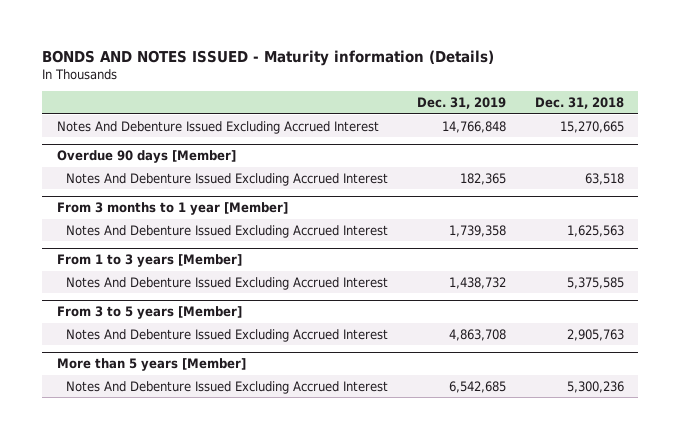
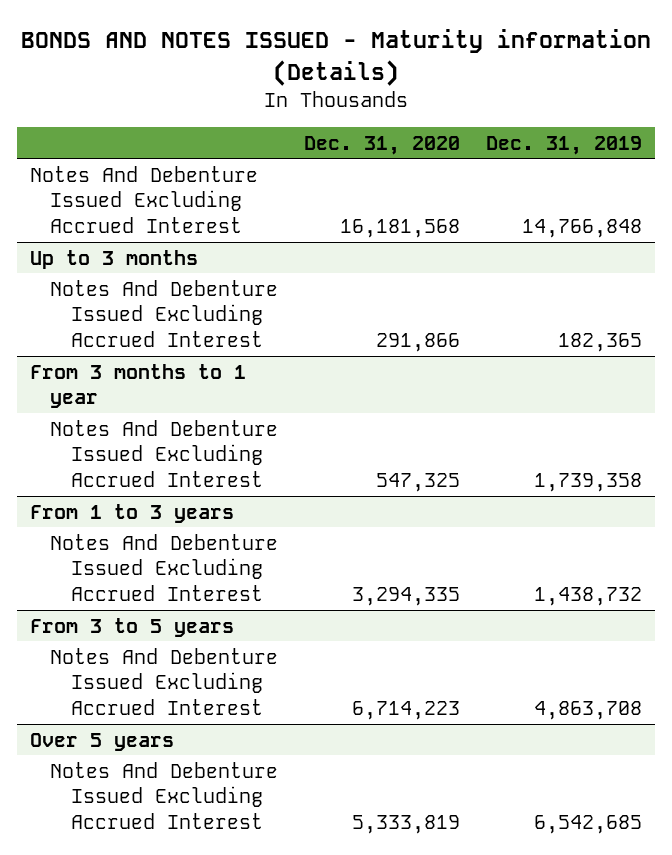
[534,97,624,110] Dec. 31, 2018 -> none
none -> [304,135,461,155] Dec. 31, 2020
[56,150,236,164] Overdue 90 days [Member] -> [29,249,198,269] Up to 3 months
[56,202,288,216] From 3 months to 1 year [Member] -> [29,363,246,409] From 3 months to 1 year
[56,254,242,268] From 1 to 3 years [Member] -> [29,503,234,523] From 1 to 3 years
[56,306,242,320] From 3 to 5 years [Member] -> [29,617,234,637] From 3 to 5 years
[56,358,246,372] More than 5 years [Member] -> [29,732,174,751] Over 5 years

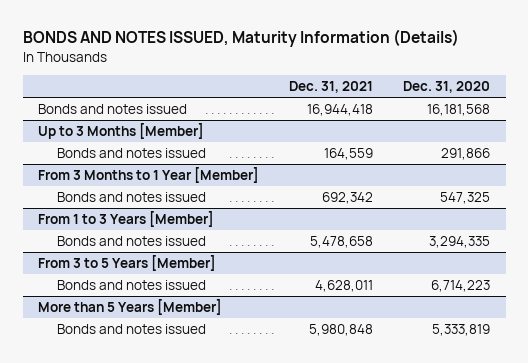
[20,29,651,86] BONDS AND NOTES ISSUED - Maturity information (Details) -> [22,29,459,48] BONDS AND NOTES ISSUED, Maturity Information (Details)
[485,135,642,155] Dec. 31, 2019 -> none
none -> [289,81,374,94] Dec. 31, 2021
[29,165,258,234] Notes And Debenture Issued Excluding Accrued Interest -> [37,104,187,115] Bonds and notes issued
[29,249,198,269] Up to 3 months -> [37,123,204,140] Up to 3 Months [Member]
[50,279,279,348] Notes And Debenture Issued Excluding Accrued Interest -> [57,148,207,159] Bonds and notes issued
[29,363,246,409] From 3 months to 1 year -> [37,167,259,184] From 3 Months to 1 Year [Member]
[50,419,279,488] Notes And Debenture Issued Excluding Accrued Interest -> [57,192,207,203] Bonds and notes issued
[29,503,234,523] From 1 to 3 years -> [37,211,214,228] From 1 to 3 Years [Member]
[50,533,279,602] Notes And Debenture Issued Excluding Accrued Interest -> [57,236,207,247] Bonds and notes issued
[29,617,234,637] From 3 to 5 years -> [37,255,216,272] From 3 to 5 Years [Member]
[50,647,279,716] Notes And Debenture Issued Excluding Accrued Interest -> [57,280,207,291] Bonds and notes issued
[29,732,174,751] Over 5 years -> [37,299,222,316] More than 5 Years [Member]
[50,761,279,830] Notes And Debenture Issued Excluding Accrued Interest -> [57,324,207,335] Bonds and notes issued

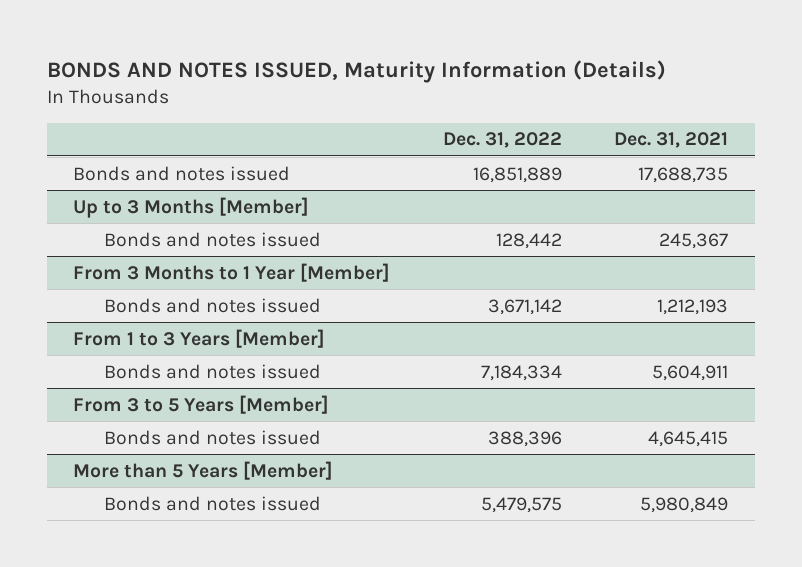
[403,81,491,94] Dec. 31, 2020 -> none
none -> [442,132,562,149] Dec. 31, 2022
[307,104,374,117] 16,944,418 -> [638,166,729,183] 17,688,735
[324,148,374,161] 164,559 -> [659,232,729,249] 245,367
[322,192,374,205] 692,342 -> [657,298,729,315] 1,212,193
[310,236,374,249] 5,478,658 -> [652,364,729,381] 5,604,911
[315,280,374,293] 4,628,011 -> [648,430,729,447] 4,645,415
[309,324,374,337] 5,980,848 -> [640,496,729,513] 5,980,849

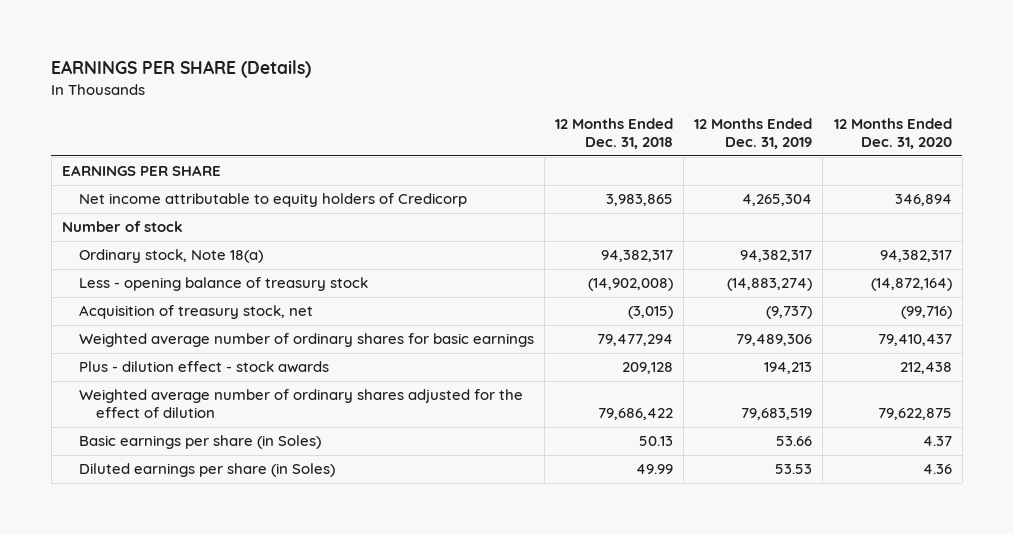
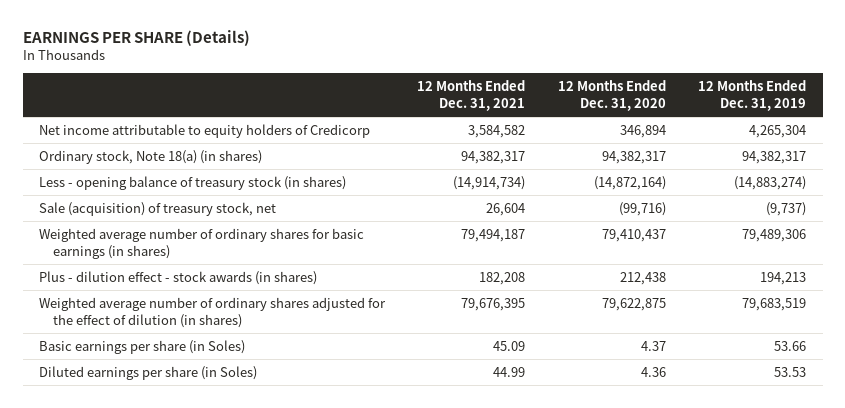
[555,117,674,150] 12 Months Ended Dec. 31, 2018 -> none
none -> [417,79,526,111] 12 Months Ended Dec. 31, 2021
[61,165,221,177] EARNINGS PER SHARE -> none
[61,221,183,233] Number of stock -> none
[79,249,264,264] Ordinary stock, Note 18(a) -> [38,149,262,164] Ordinary stock, Note 18(a) (in shares)
[79,277,369,292] Less - opening balance of treasury stock -> [38,175,346,190] Less - opening balance of treasury stock (in shares)
[79,305,314,320] Acquisition of treasury stock, net -> [38,201,276,216] Sale (acquisition) of treasury stock, net
[79,333,535,348] Weighted average number of ordinary shares for basic earnings -> [38,227,364,259] Weighted average number of ordinary shares for basic earnings (in shares)
[79,361,330,374] Plus - dilution effect - stock awards -> [38,270,317,285] Plus - dilution effect - stock awards (in shares)
[79,389,524,419] Weighted average number of ordinary shares adjusted for the effect of dilution -> [38,296,386,328] Weighted average number of ordinary shares adjusted for the effect of dilution (in shares)

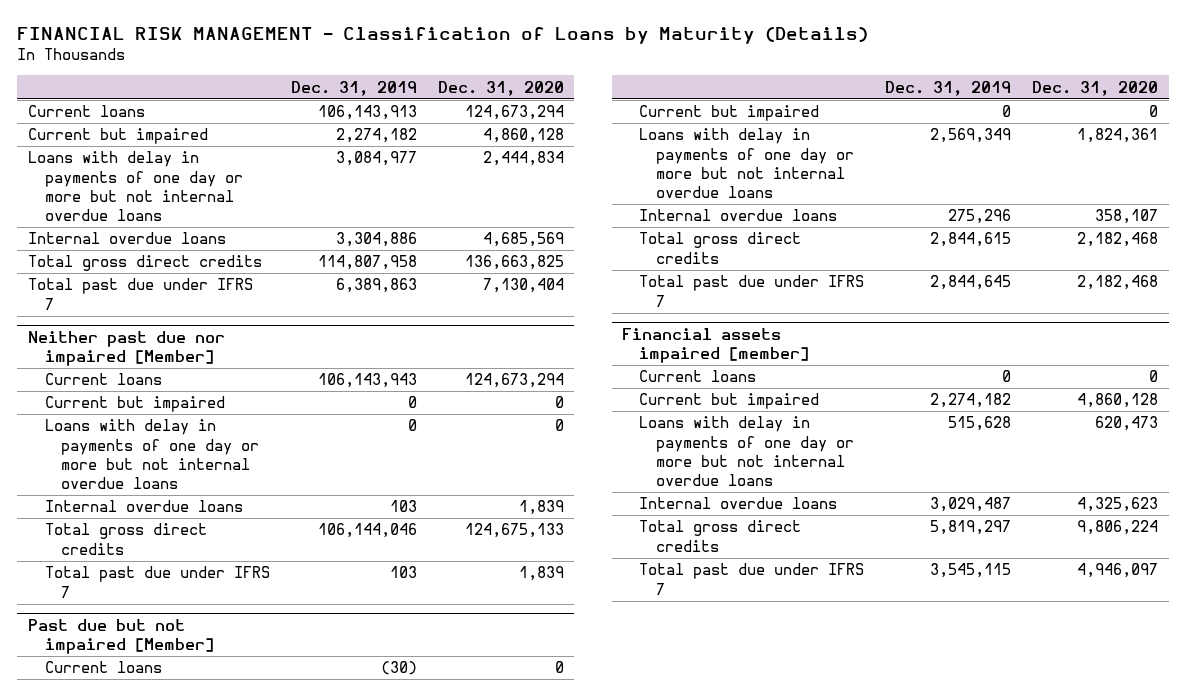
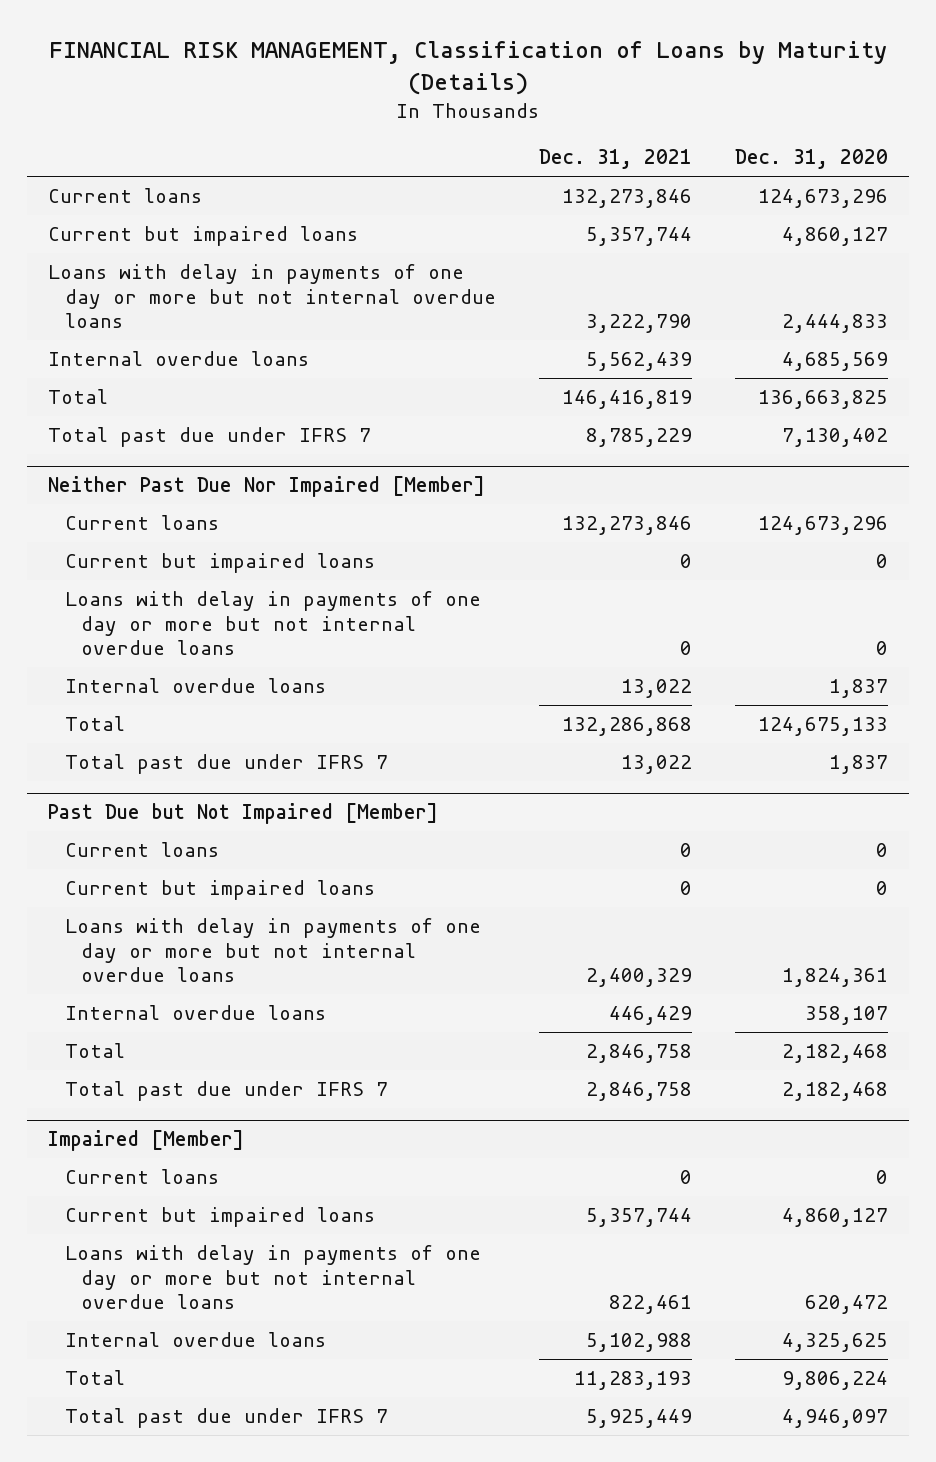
[17,27,869,45] FINANCIAL RISK MANAGEMENT - Classification of Loans by Maturity (Details) -> [48,41,887,96] FINANCIAL RISK MANAGEMENT, Classification of Loans by Maturity (Details)
[290,80,417,96] Dec. 31, 2019 -> none
none -> [538,149,692,170] Dec. 31, 2021
[464,105,564,121] 124,673,294 -> [757,188,888,208] 124,673,296
[27,128,208,145] Current but impaired -> [48,225,359,246] Current but impaired loans
[482,128,564,144] 4,860,128 -> [781,226,888,246] 4,860,127
[482,151,564,167] 2,444,834 -> [781,314,888,334] 2,444,833
[27,255,262,272] Total gross direct credits -> [48,388,109,404] Total
[482,278,564,294] 7,130,404 -> [781,427,888,447] 7,130,402
[27,331,225,367] Neither past due nor impaired [Member] -> [48,476,486,498] Neither Past Due Nor Impaired [Member]
[464,373,564,389] 124,673,294 -> [757,515,888,535] 124,673,296
[44,396,225,413] Current but impaired -> [64,552,375,573] Current but impaired loans
[518,500,564,516] 1,839 -> [828,678,888,698] 1,837
[44,523,207,555] Total gross direct credits -> [64,715,125,731] Total
[518,566,564,582] 1,839 -> [828,754,888,774] 1,837
[27,619,214,655] Past due but not impaired [Member] -> [48,803,439,825] Past Due but Not Impaired [Member]
[639,105,820,122] Current but impaired -> [64,879,375,900] Current but impaired loans
[639,232,802,264] Total gross direct credits -> [64,1042,125,1058] Total
[622,328,810,364] Financial assets impaired [member] -> [48,1130,245,1152] Impaired [Member]
[639,393,820,410] Current but impaired -> [64,1206,375,1227] Current but impaired loans
[1077,393,1159,409] 4,860,128 -> [781,1207,888,1227] 4,860,127
[1095,416,1159,432] 620,473 -> [804,1295,888,1315] 620,472
[1077,497,1159,513] 4,325,623 -> [781,1332,888,1352] 4,325,625
[639,520,802,552] Total gross direct credits -> [64,1369,125,1385] Total

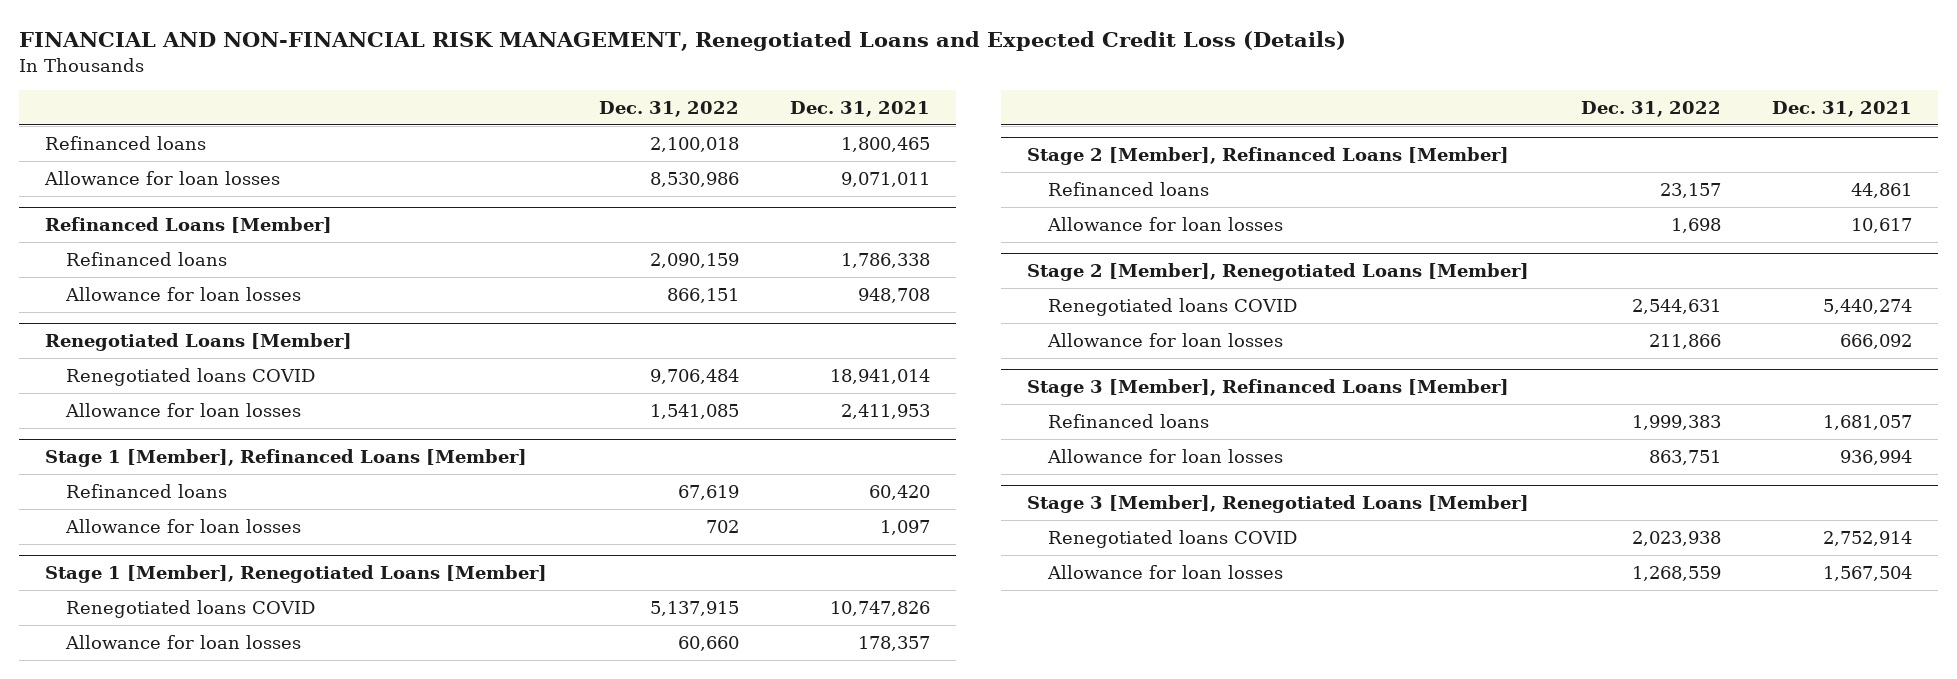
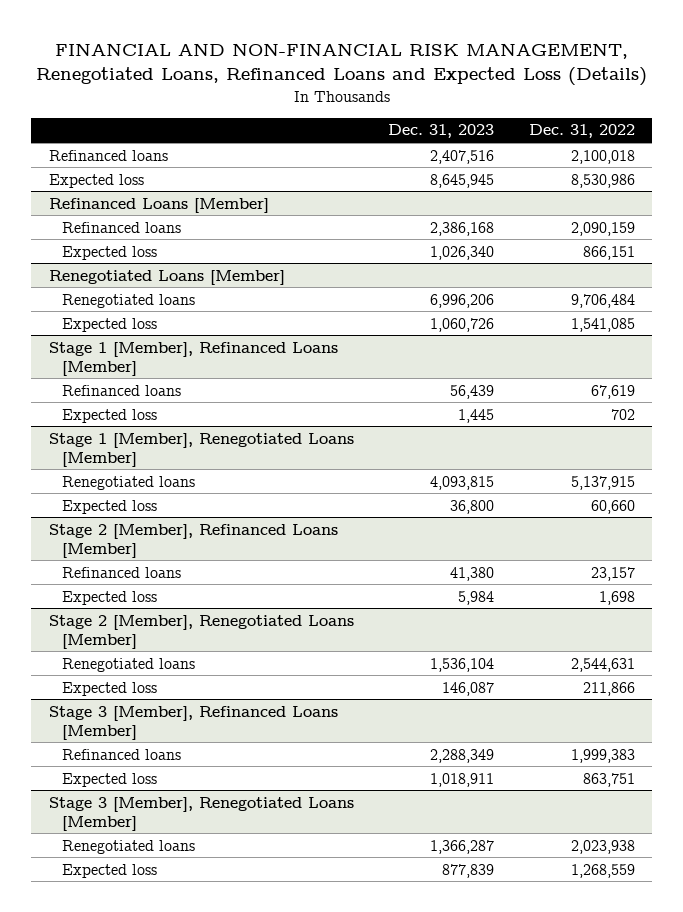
[19,31,1347,52] FINANCIAL AND NON-FINANCIAL RISK MANAGEMENT, Renegotiated Loans and Expected Credit Loss (Details) -> [35,42,647,87] FINANCIAL AND NON-FINANCIAL RISK MANAGEMENT, Renegotiated Loans, Refinanced Loans and Expected Loss (Details)
[790,100,931,117] Dec. 31, 2021 -> none
none -> [388,124,495,139] Dec. 31, 2023
[44,171,281,186] Allowance for loan losses -> [48,173,144,188] Expected loss
[65,287,302,302] Allowance for loan losses -> [61,245,157,260] Expected loss
[66,368,316,387] Renegotiated loans COVID -> [61,293,195,308] Renegotiated loans
[65,403,302,418] Allowance for loan losses -> [61,317,157,332] Expected loss
[65,519,302,534] Allowance for loan losses -> [61,408,157,423] Expected loss
[66,600,316,619] Renegotiated loans COVID -> [61,475,195,490] Renegotiated loans
[65,635,302,650] Allowance for loan losses -> [61,499,157,514] Expected loss
[1047,217,1284,232] Allowance for loan losses -> [61,590,157,605] Expected loss
[1048,298,1298,317] Renegotiated loans COVID -> [61,657,195,672] Renegotiated loans
[1047,333,1284,348] Allowance for loan losses -> [61,681,157,696] Expected loss
[1047,449,1284,464] Allowance for loan losses -> [61,772,157,787] Expected loss
[1048,530,1298,549] Renegotiated loans COVID -> [61,839,195,854] Renegotiated loans
[1047,565,1284,580] Allowance for loan losses -> [61,863,157,878] Expected loss

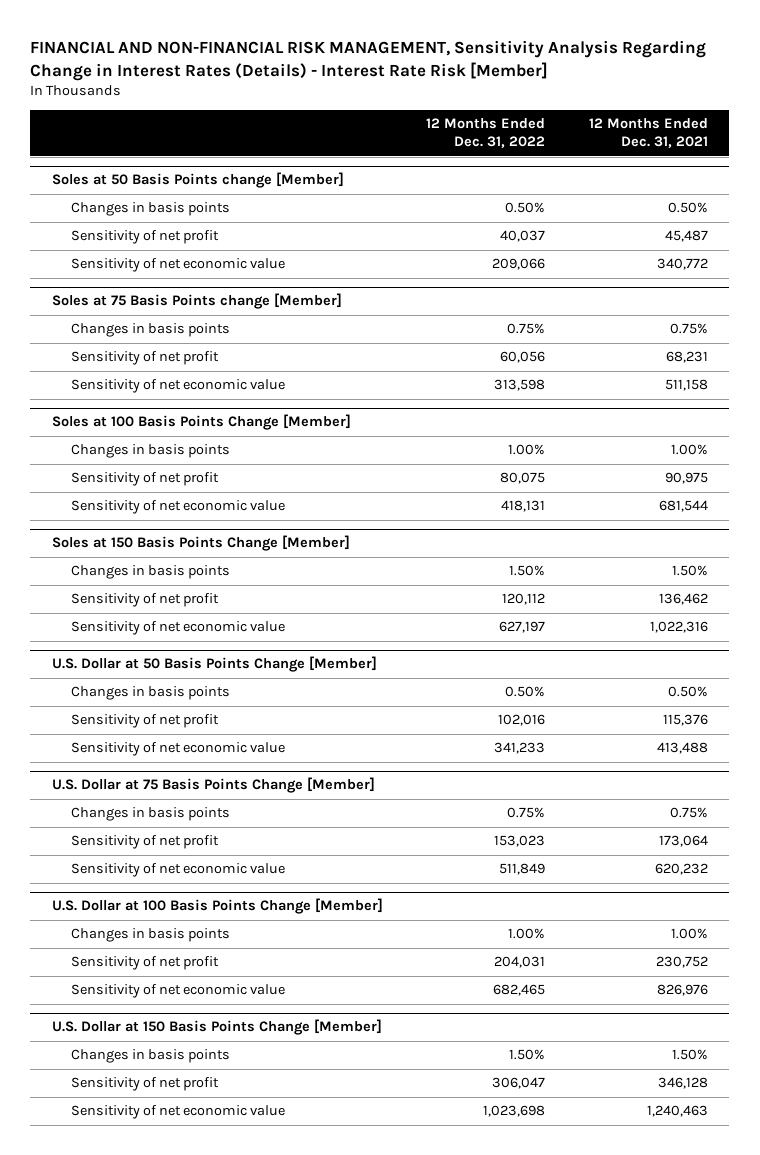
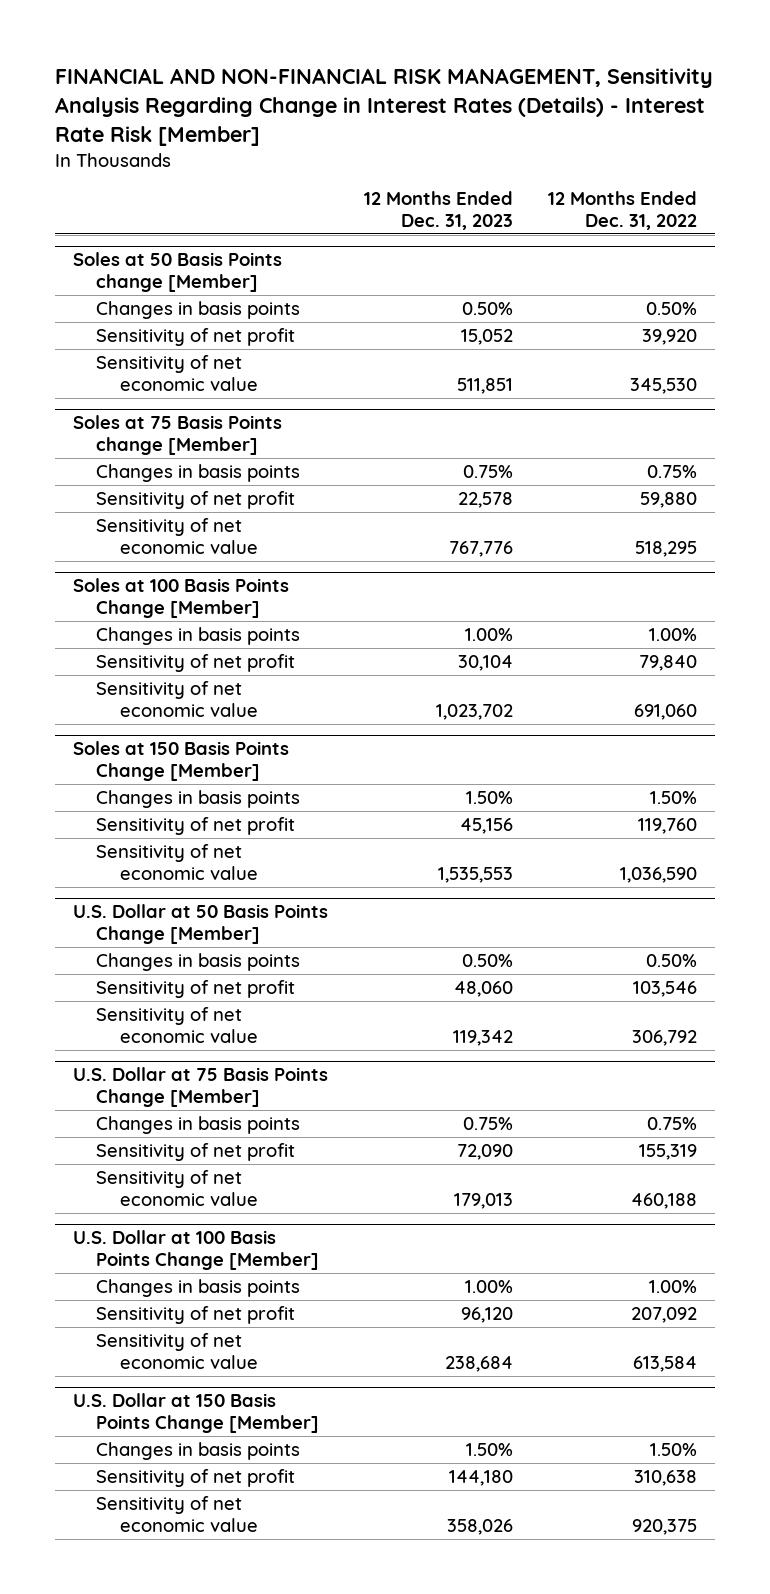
[588,118,708,149] 12 Months Ended Dec. 31, 2021 -> none
none -> [363,191,513,231] 12 Months Ended Dec. 31, 2023
[500,230,546,243] 40,037 -> [642,328,698,345] 39,920
[492,258,546,271] 209,066 -> [630,377,698,394] 345,530
[500,351,546,364] 60,056 -> [640,491,698,508] 59,880
[494,379,546,392] 313,598 -> [635,540,698,557] 518,295
[500,472,546,485] 80,075 -> [639,654,698,671] 79,840
[501,500,546,513] 418,131 -> [634,703,698,720] 691,060
[502,593,546,606] 120,112 -> [638,817,698,834] 119,760
[499,621,546,634] 627,197 -> [620,866,698,883] 1,036,590
[498,714,546,727] 102,016 -> [633,980,698,997] 103,546
[494,742,546,755] 341,233 -> [632,1029,698,1046] 306,792
[494,835,546,848] 153,023 -> [639,1143,698,1160] 155,319
[499,863,546,876] 511,849 -> [631,1192,698,1209] 460,188
[494,956,546,969] 204,031 -> [631,1306,698,1323] 207,092
[493,984,546,997] 682,465 -> [633,1355,698,1372] 613,584
[492,1077,546,1090] 306,047 -> [634,1469,698,1486] 310,638
[483,1105,546,1118] 1,023,698 -> [632,1518,698,1535] 920,375

